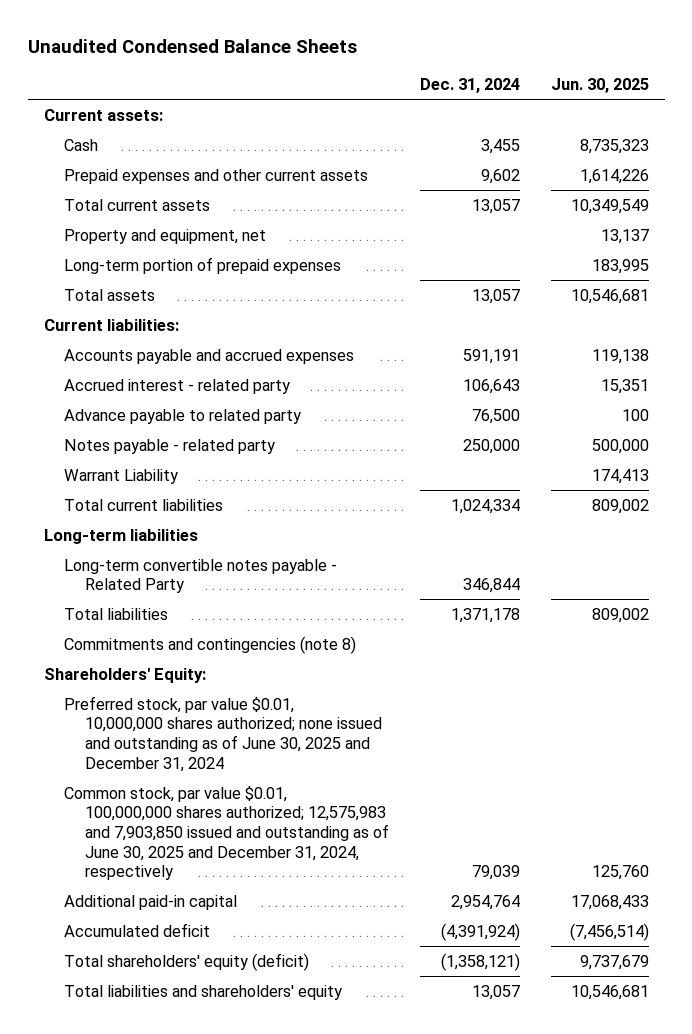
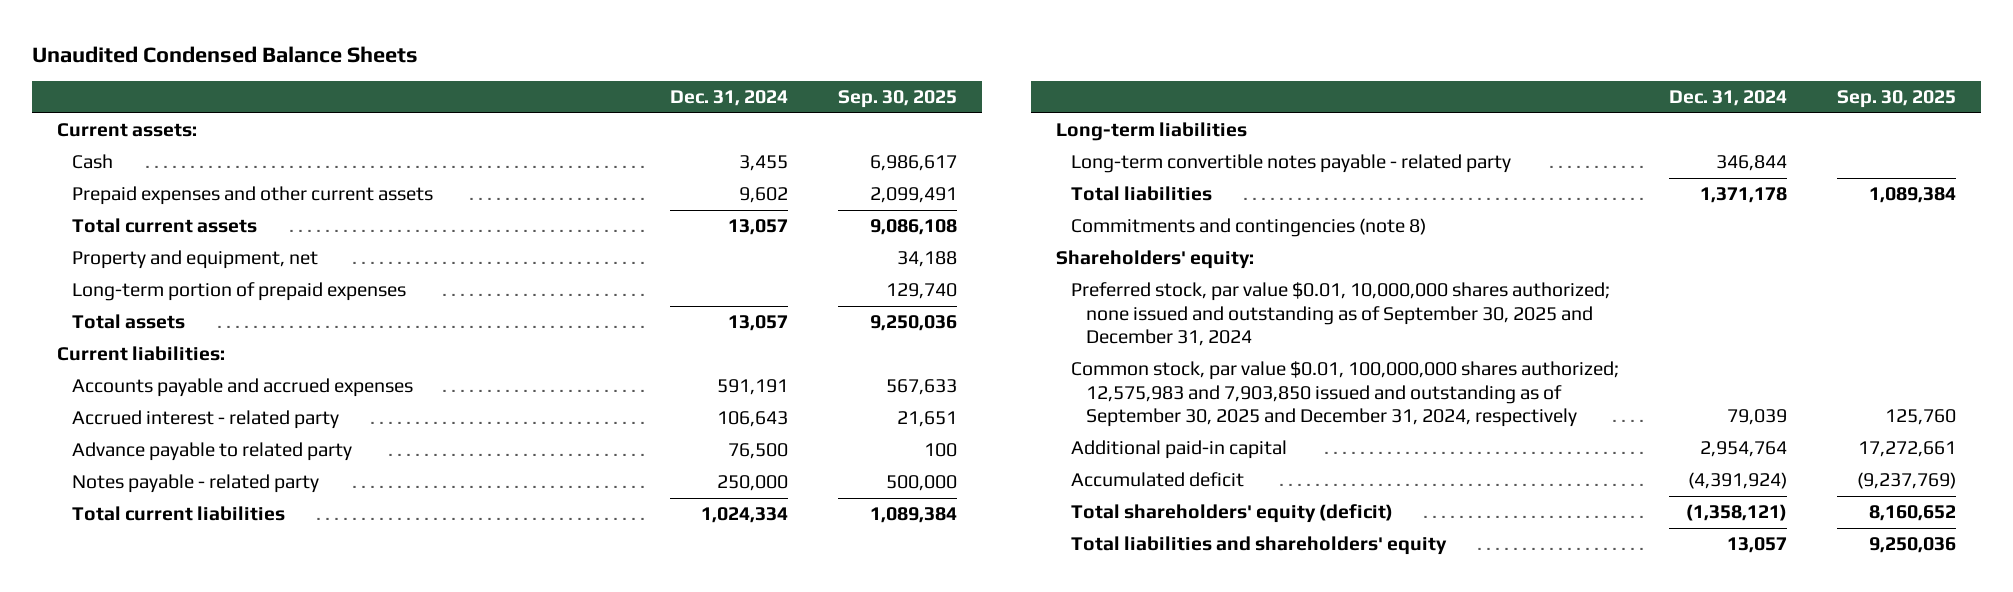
[550,78,649,94] Jun. 30, 2025 -> none
none -> [838,90,958,109] Sep. 30, 2025
[64,468,179,484] Warrant Liability -> none
[64,558,338,594] Long-term convertible notes payable - Related Party -> [1071,154,1512,174] Long-term convertible notes payable - related party
[43,667,206,683] Shareholders' Equity: -> [1055,250,1254,270] Shareholders' equity:
[64,695,382,772] Preferred stock, par value $0.01, 10,000,000 shares authorized; none issued and outstanding as of June 30, 2025 and December 31, 2024 -> [1071,282,1611,347] Preferred stock, par value $0.01, 10,000,000 shares authorized; none issued and outstanding as of September 30, 2025 and December 31, 2024
[64,785,389,881] Common stock, par value $0.01, 100,000,000 shares authorized; 12,575,983 and 7,903,850 issued and outstanding as of June 30, 2025 and December 31, 2024, respectively -> [1071,361,1620,428] Common stock, par value $0.01, 100,000,000 shares authorized; 12,575,983 and 7,903,850 issued and outstanding as of September 30, 2025 and December 31, 2024, respectively

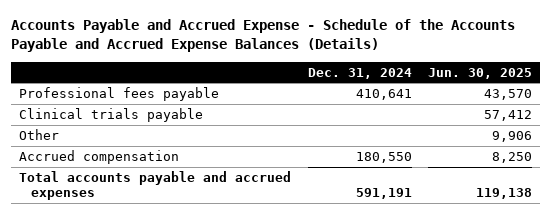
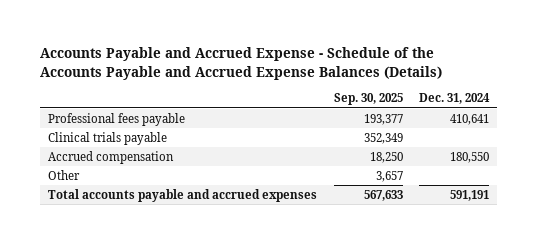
[428,67,533,79] Jun. 30, 2025 -> none
none -> [333,93,403,106] Sep. 30, 2025
[19,128,60,140] Other -> [48,169,81,180] Other

